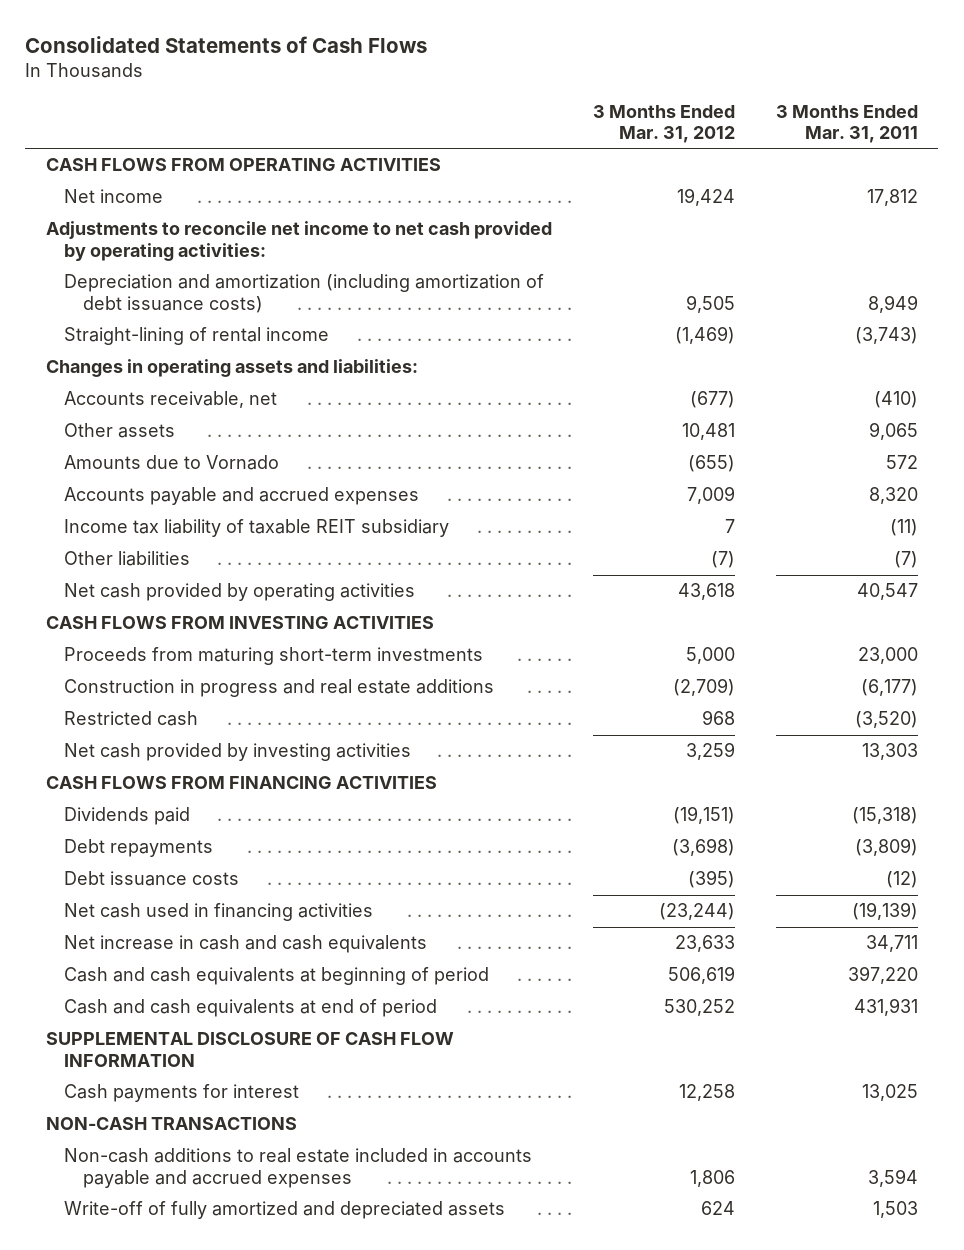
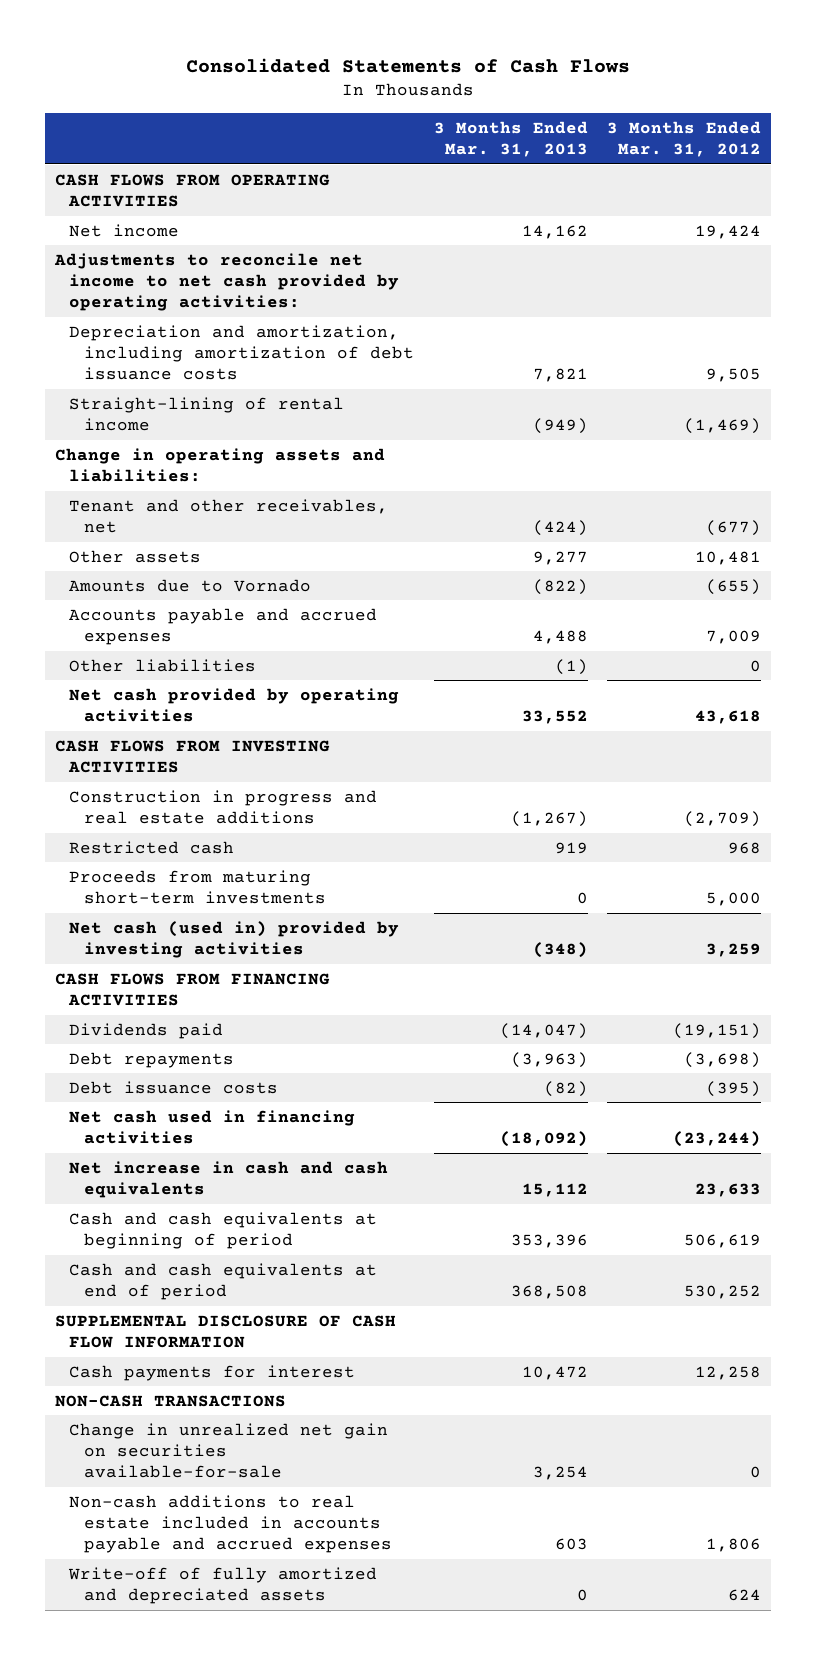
[775,104,918,144] 3 Months Ended Mar. 31, 2011 -> none
none -> [433,120,588,157] 3 Months Ended Mar. 31, 2013
[64,274,545,313] Depreciation and amortization (including amortization of debt issuance costs) -> [69,324,415,380] Depreciation and amortization, including amortization of debt issuance costs
[45,359,418,378] Changes in operating assets and liabilities: -> [54,447,385,482] Change in operating assets and liabilities:
[64,391,278,409] Accounts receivable, net -> [69,498,389,533] Tenant and other receivables, net
[64,519,450,538] Income tax liability of taxable REIT subsidiary -> none
[710,551,735,569] (7) -> [750,659,762,672] 0
[64,647,484,666] Proceeds from maturing short-term investments -> [69,869,327,904] Proceeds from maturing short-term investments
[64,743,412,762] Net cash provided by investing activities -> [69,920,400,958] Net cash (used in) provided by investing activities
none -> [69,1422,389,1478] Change in unrealized net gain on securities available-for-sale

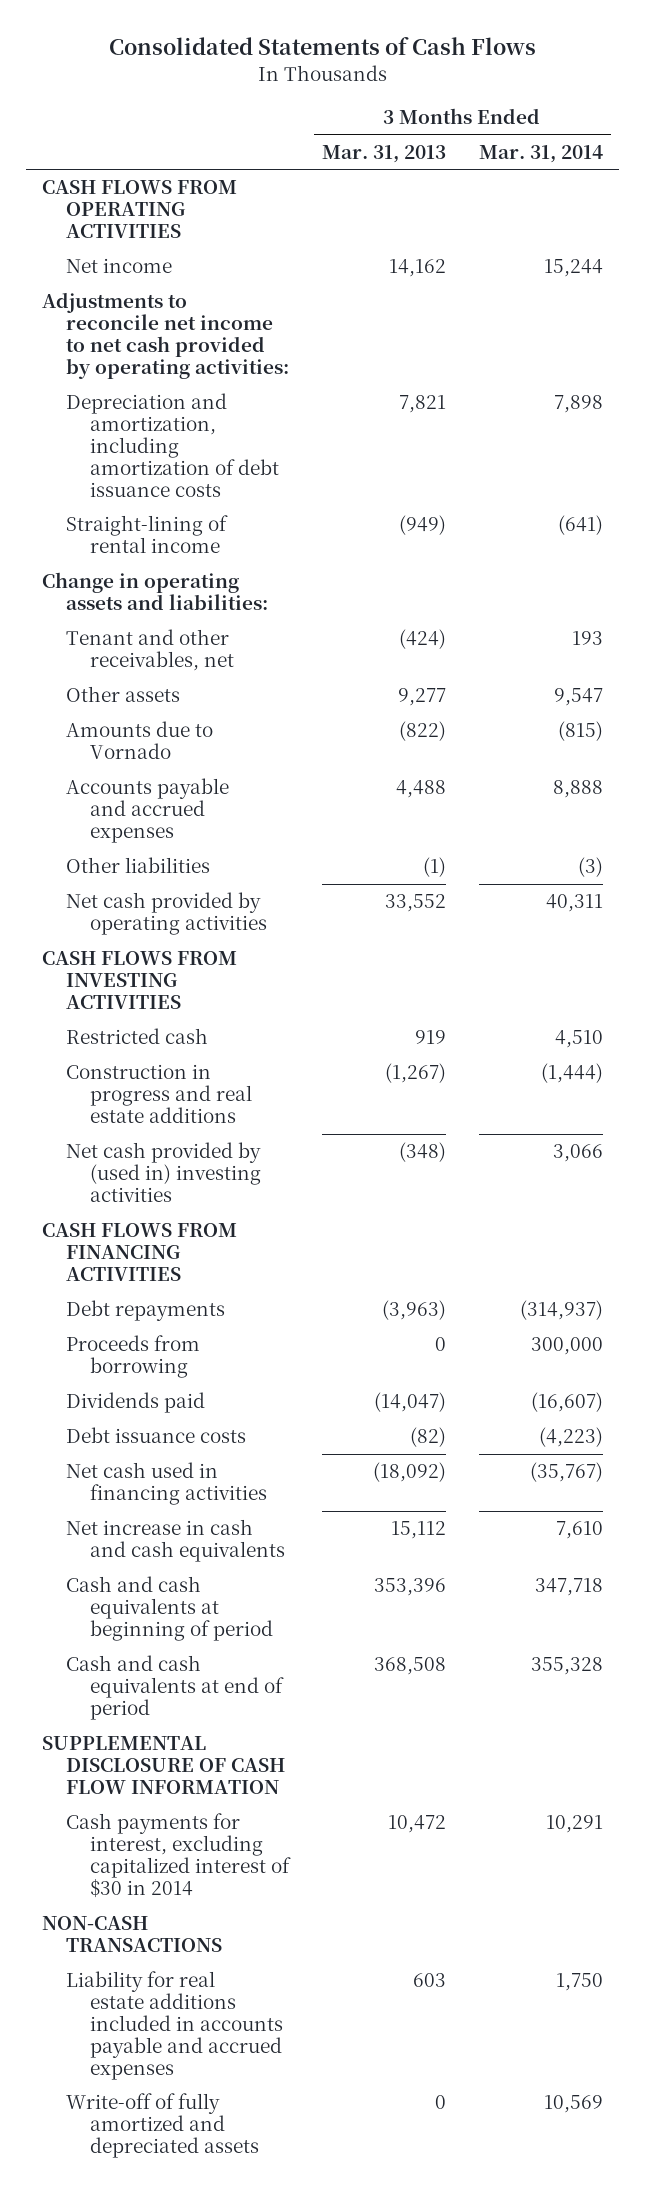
[607,120,762,157] 3 Months Ended Mar. 31, 2012 -> none
none -> [478,144,603,163] Mar. 31, 2014
[69,869,327,904] Proceeds from maturing short-term investments -> none
[69,789,378,824] Construction in progress and real estate additions -> [66,1064,253,1124] Construction in progress and real estate additions
[69,920,400,958] Net cash (used in) provided by investing activities -> [66,1142,262,1203] Net cash provided by (used in) investing activities
none -> [66,1335,201,1379] Proceeds from borrowing
[69,1022,224,1039] Dividends paid -> [66,1392,206,1414] Dividends paid
[69,1364,356,1381] Cash payments for interest -> [66,1813,292,1898] Cash payments for interest, excluding capitalized interest of $30 in 2014
[69,1422,389,1478] Change in unrealized net gain on securities available-for-sale -> none
[69,1494,393,1553] Non-cash additions to real estate included in accounts payable and accrued expenses -> [66,1971,284,2080] Liability for real estate additions included in accounts payable and accrued expenses

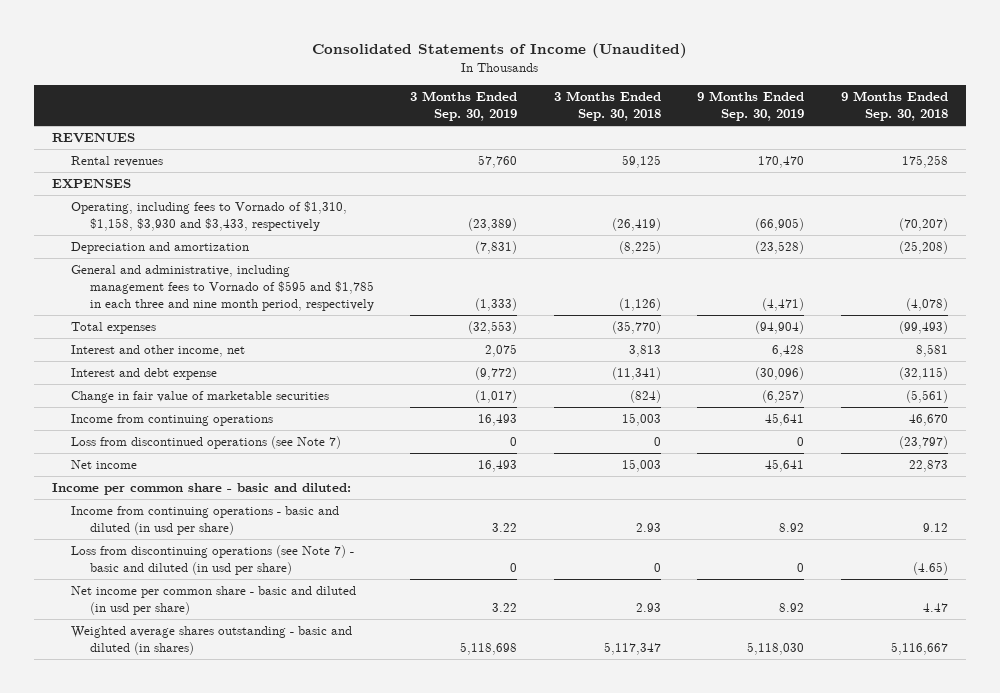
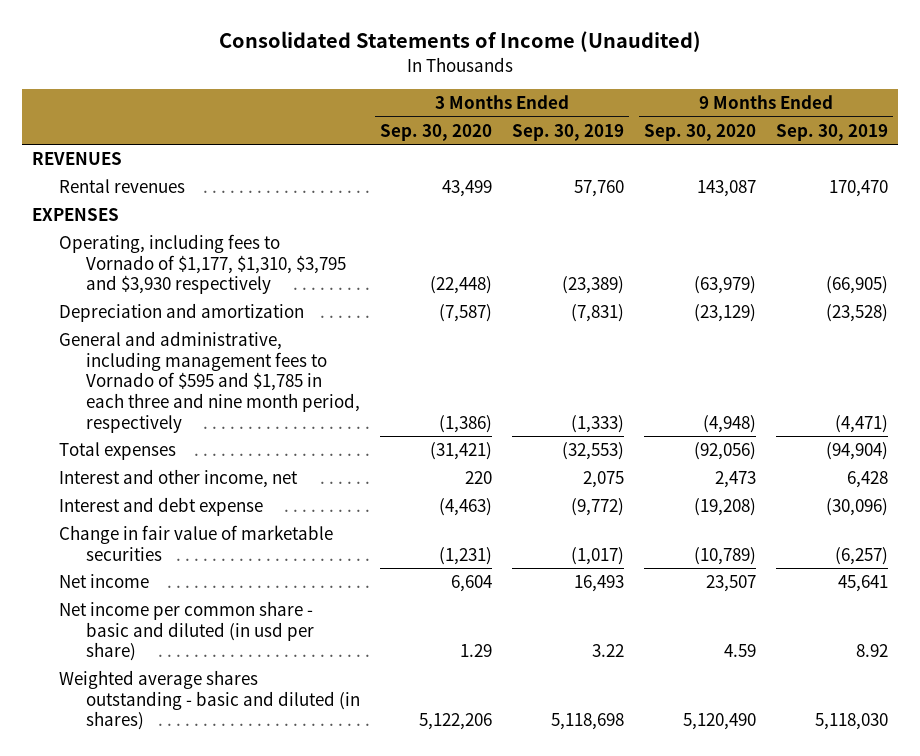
[553,91,661,122] 3 Months Ended Sep. 30, 2018 -> none
[841,91,949,122] 9 Months Ended Sep. 30, 2018 -> none
none -> [379,123,492,141] Sep. 30, 2020
none -> [643,123,756,141] Sep. 30, 2020
[70,201,347,232] Operating, including fees to Vornado of $1,310, $1,158, $3,930 and $3,433, respectively -> [58,234,346,295] Operating, including fees to Vornado of $1,177, $1,310, $3,795 and $3,930 respectively
[70,414,273,427] Income from continuing operations -> none
[70,436,341,450] Loss from discontinued operations (see Note 7) -> none
[51,483,351,496] Income per common share - basic and diluted: -> none
[70,506,339,536] Income from continuing operations - basic and diluted (in usd per share) -> none
[70,545,354,576] Loss from discontinuing operations (see Note 7) - basic and diluted (in usd per share) -> none

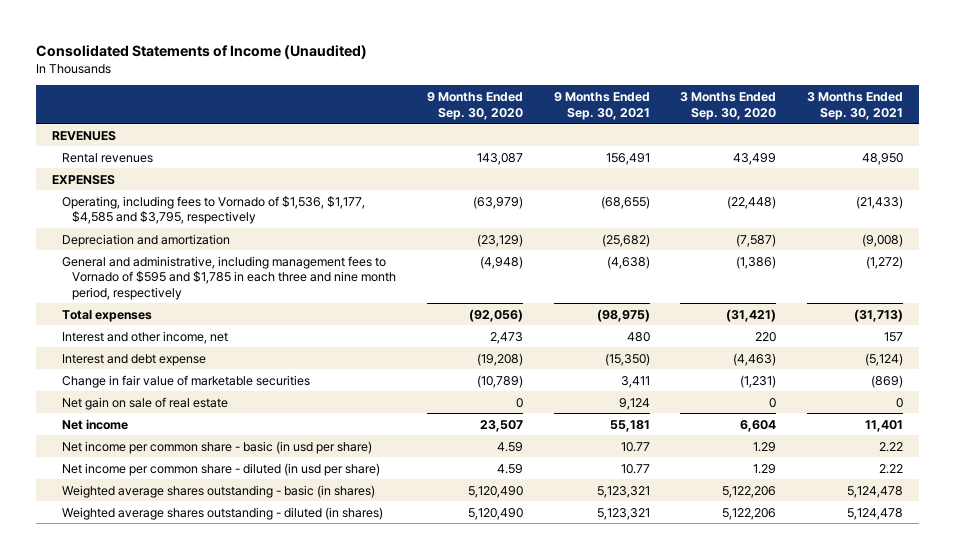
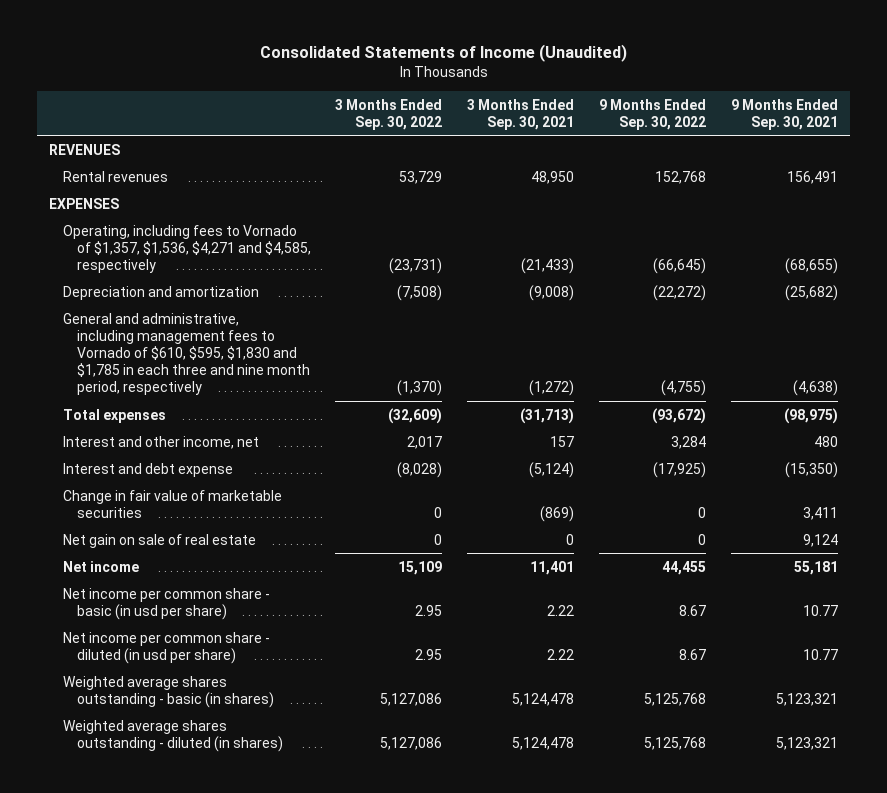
[426,92,523,120] 9 Months Ended Sep. 30, 2020 -> none
[680,92,777,120] 3 Months Ended Sep. 30, 2020 -> none
none -> [335,98,443,130] 3 Months Ended Sep. 30, 2022
none -> [598,98,706,130] 9 Months Ended Sep. 30, 2022
[61,195,365,225] Operating, including fees to Vornado of $1,536, $1,177, $4,585 and $3,795, respectively -> [62,224,311,273] Operating, including fees to Vornado of $1,357, $1,536, $4,271 and $4,585, respectively
[61,255,397,300] General and administrative, including management fees to Vornado of $595 and $1,785 in each three and nine month period, respectively -> [62,312,310,396] General and administrative, including management fees to Vornado of $610, $595, $1,830 and $1,785 in each three and nine month period, respectively

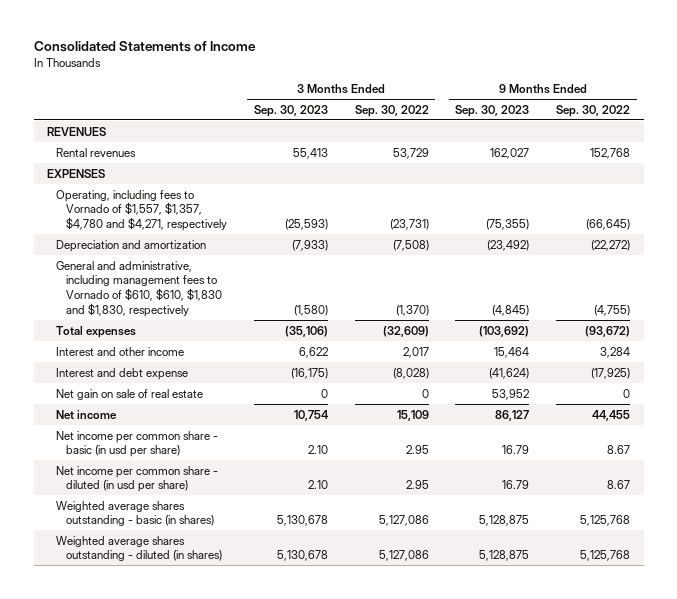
[259,44,627,63] Consolidated Statements of Income (Unaudited) -> [33,41,256,53] Consolidated Statements of Income
[467,98,575,130] 3 Months Ended Sep. 30, 2021 -> none
[730,98,838,130] 9 Months Ended Sep. 30, 2021 -> none
none -> [253,104,328,117] Sep. 30, 2023
none -> [455,104,530,117] Sep. 30, 2023
[62,224,311,273] Operating, including fees to Vornado of $1,357, $1,536, $4,271 and $4,585, respectively -> [56,189,227,232] Operating, including fees to Vornado of $1,557, $1,357, $4,780 and $4,271, respectively
[62,312,310,396] General and administrative, including management fees to Vornado of $610, $595, $1,830 and $1,785 in each three and nine month period, respectively -> [56,260,222,318] General and administrative, including management fees to Vornado of $610, $610, $1,830 and $1,830, respectively
[62,435,259,449] Interest and other income, net -> [56,346,185,356] Interest and other income
[62,489,282,518] Change in fair value of marketable securities -> none

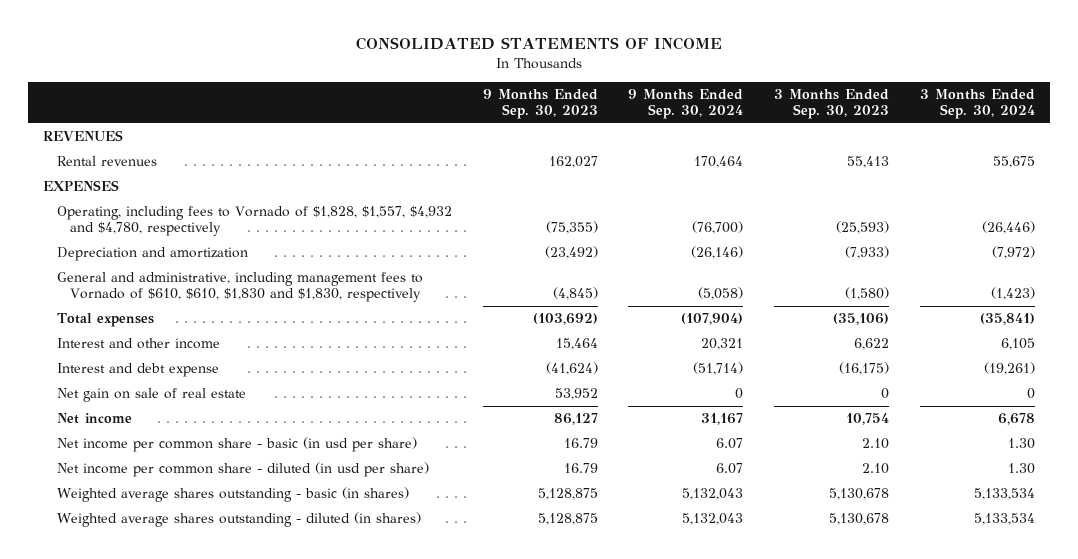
[33,41,256,53] Consolidated Statements of Income -> [356,37,723,51] CONSOLIDATED STATEMENTS OF INCOME
[354,104,429,117] Sep. 30, 2022 -> none
[556,104,631,117] Sep. 30, 2022 -> none
none -> [628,89,744,119] 9 Months Ended Sep. 30, 2024
none -> [920,89,1036,119] 3 Months Ended Sep. 30, 2024
[56,189,227,232] Operating, including fees to Vornado of $1,557, $1,357, $4,780 and $4,271, respectively -> [56,206,452,237] Operating, including fees to Vornado of $1,828, $1,557, $4,932 and $4,780, respectively

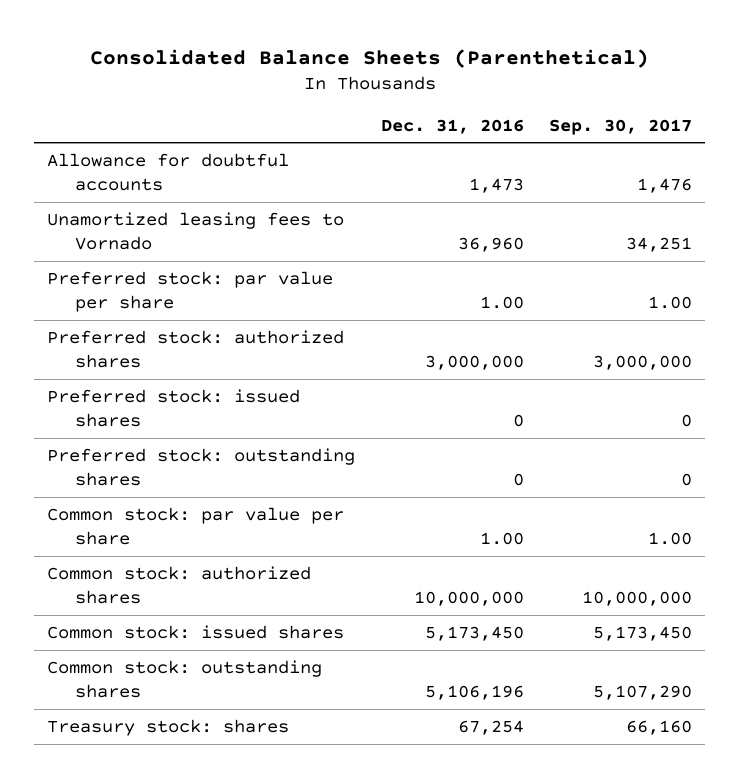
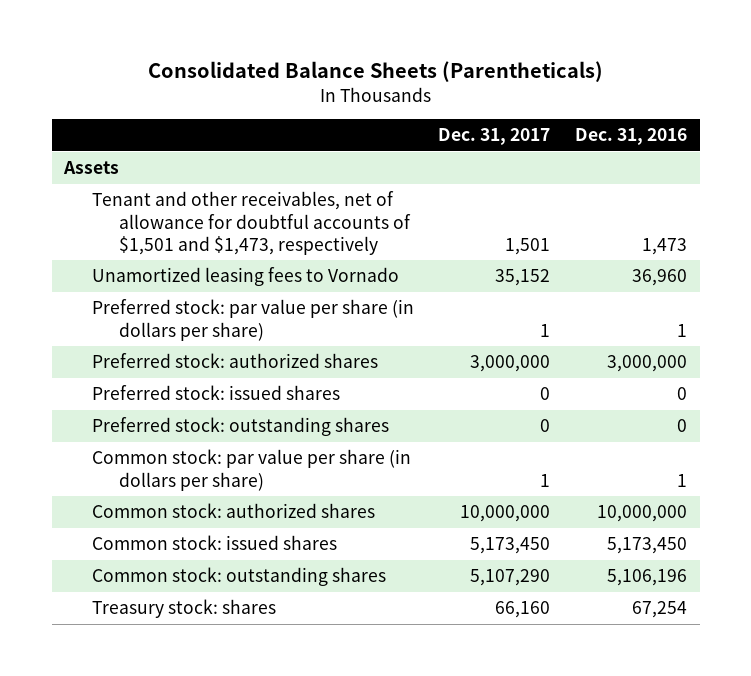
[89,48,649,68] Consolidated Balance Sheets (Parenthetical) -> [147,61,603,83] Consolidated Balance Sheets (Parentheticals)
[549,118,693,135] Sep. 30, 2017 -> none
none -> [438,128,551,146] Dec. 31, 2017
none -> [62,161,119,175] Assets
[47,152,290,191] Allowance for doubtful accounts -> [91,191,412,255] Tenant and other receivables, net of allowance for doubtful accounts of $1,501 and $1,473, respectively
[47,270,334,312] Preferred stock: par value per share -> [91,299,414,341] Preferred stock: par value per share (in dollars per share)
[479,295,524,309] 1.00 -> [677,323,688,337] 1
[47,506,345,545] Common stock: par value per share -> [91,449,411,491] Common stock: par value per share (in dollars per share)
[479,531,524,545] 1.00 -> [677,473,688,487] 1

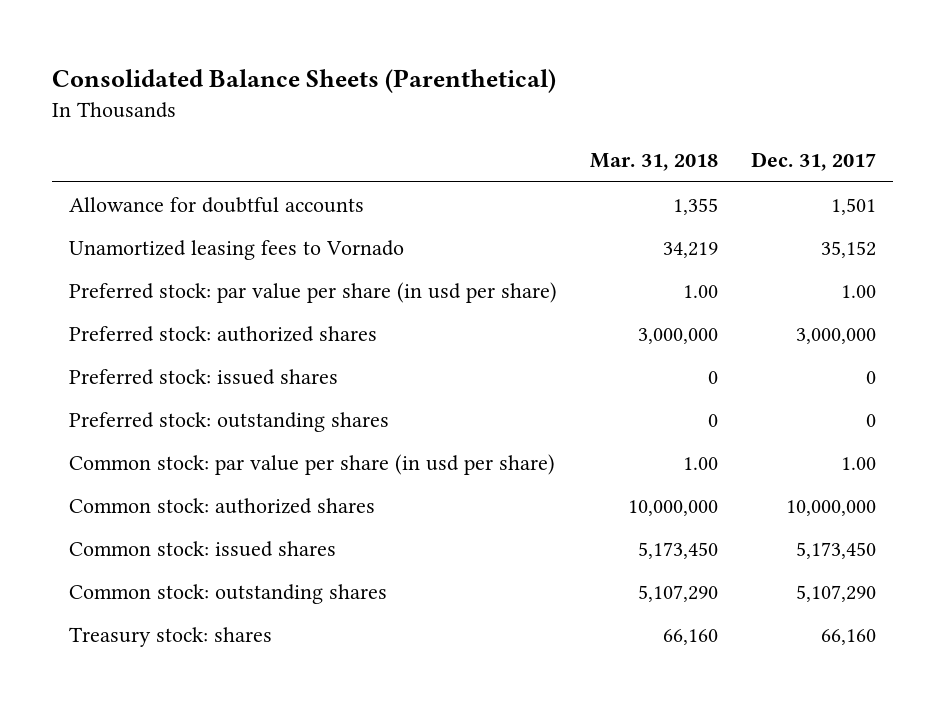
[147,61,603,83] Consolidated Balance Sheets (Parentheticals) -> [52,68,557,93] Consolidated Balance Sheets (Parenthetical)
[575,128,688,146] Dec. 31, 2016 -> none
none -> [589,153,718,172] Mar. 31, 2018
[62,161,119,175] Assets -> none
[91,191,412,255] Tenant and other receivables, net of allowance for doubtful accounts of $1,501 and $1,473, respectively -> [68,196,364,213] Allowance for doubtful accounts
[91,299,414,341] Preferred stock: par value per share (in dollars per share) -> [68,281,557,303] Preferred stock: par value per share (in usd per share)
[540,323,551,337] 1 -> [841,284,877,298] 1.00
[91,449,411,491] Common stock: par value per share (in dollars per share) -> [68,453,555,475] Common stock: par value per share (in usd per share)
[540,473,551,487] 1 -> [841,456,877,470] 1.00

